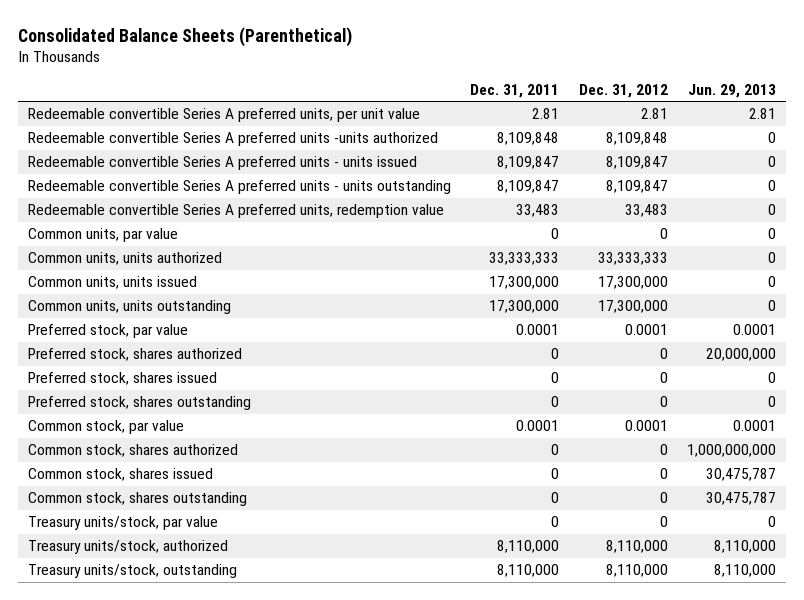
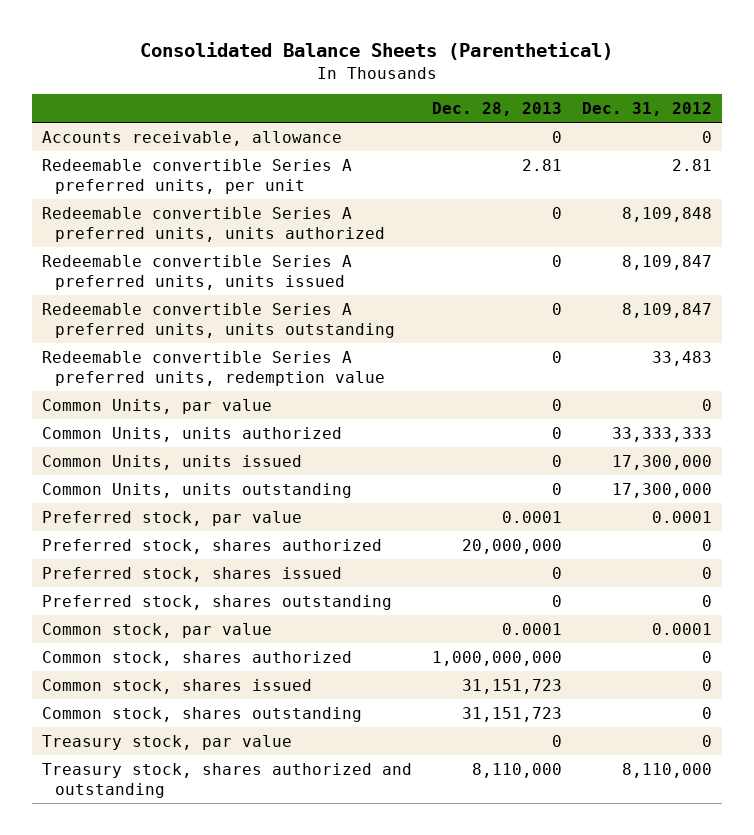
[470,83,560,98] Dec. 31, 2011 -> none
[688,83,777,98] Jun. 29, 2013 -> none
none -> [432,102,563,117] Dec. 28, 2013
none -> [42,130,343,146] Accounts receivable, allowance
[27,108,420,123] Redeemable convertible Series A preferred units, per unit value -> [42,158,353,194] Redeemable convertible Series A preferred units, per unit
[27,132,438,147] Redeemable convertible Series A preferred units -units authorized -> [42,206,385,242] Redeemable convertible Series A preferred units, units authorized
[27,156,417,171] Redeemable convertible Series A preferred units - units issued -> [42,254,353,290] Redeemable convertible Series A preferred units, units issued
[27,180,451,195] Redeemable convertible Series A preferred units - units outstanding -> [42,302,395,338] Redeemable convertible Series A preferred units, units outstanding
[27,228,178,243] Common units, par value -> [42,398,273,414] Common Units, par value
[27,252,222,266] Common units, units authorized -> [42,426,343,442] Common Units, units authorized
[27,276,197,290] Common units, units issued -> [42,454,303,470] Common Units, units issued
[27,300,231,315] Common units, units outstanding -> [42,482,353,498] Common Units, units outstanding
[27,540,228,555] Treasury units/stock, authorized -> none
[27,516,218,531] Treasury units/stock, par value -> [42,734,293,750] Treasury stock, par value
[27,564,237,579] Treasury units/stock, outstanding -> [42,762,413,798] Treasury stock, shares authorized and outstanding

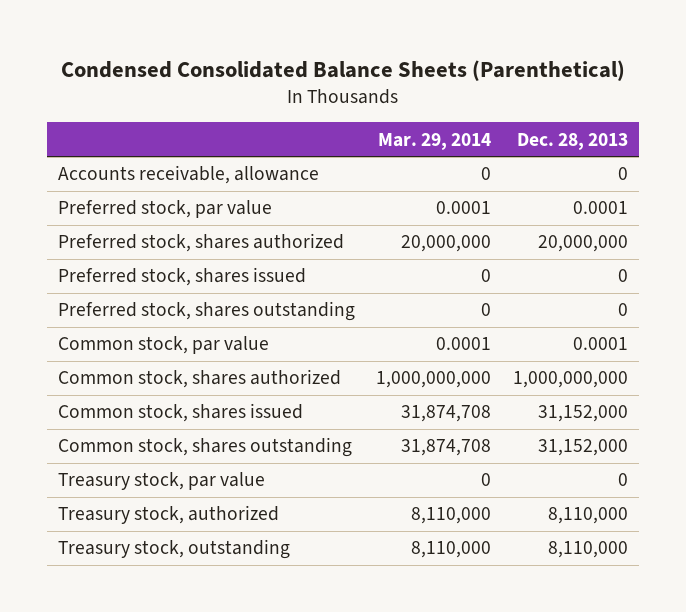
[140,41,614,60] Consolidated Balance Sheets (Parenthetical) -> [60,59,625,81] Condensed Consolidated Balance Sheets (Parenthetical)
[582,102,713,117] Dec. 31, 2012 -> none
none -> [378,132,492,150] Mar. 29, 2014
[42,158,353,194] Redeemable convertible Series A preferred units, per unit -> none
[42,206,385,242] Redeemable convertible Series A preferred units, units authorized -> none
[42,254,353,290] Redeemable convertible Series A preferred units, units issued -> none
[42,302,395,338] Redeemable convertible Series A preferred units, units outstanding -> none
[42,350,385,386] Redeemable convertible Series A preferred units, redemption value -> none
[42,398,273,414] Common Units, par value -> none
[42,426,343,442] Common Units, units authorized -> none
[42,454,303,470] Common Units, units issued -> none
[42,482,353,498] Common Units, units outstanding -> none
[462,678,563,694] 31,151,723 -> [538,405,629,423] 31,152,000
[462,706,563,722] 31,151,723 -> [538,439,629,457] 31,152,000
none -> [57,505,279,525] Treasury stock, authorized
[42,762,413,798] Treasury stock, shares authorized and outstanding -> [57,539,290,560] Treasury stock, outstanding

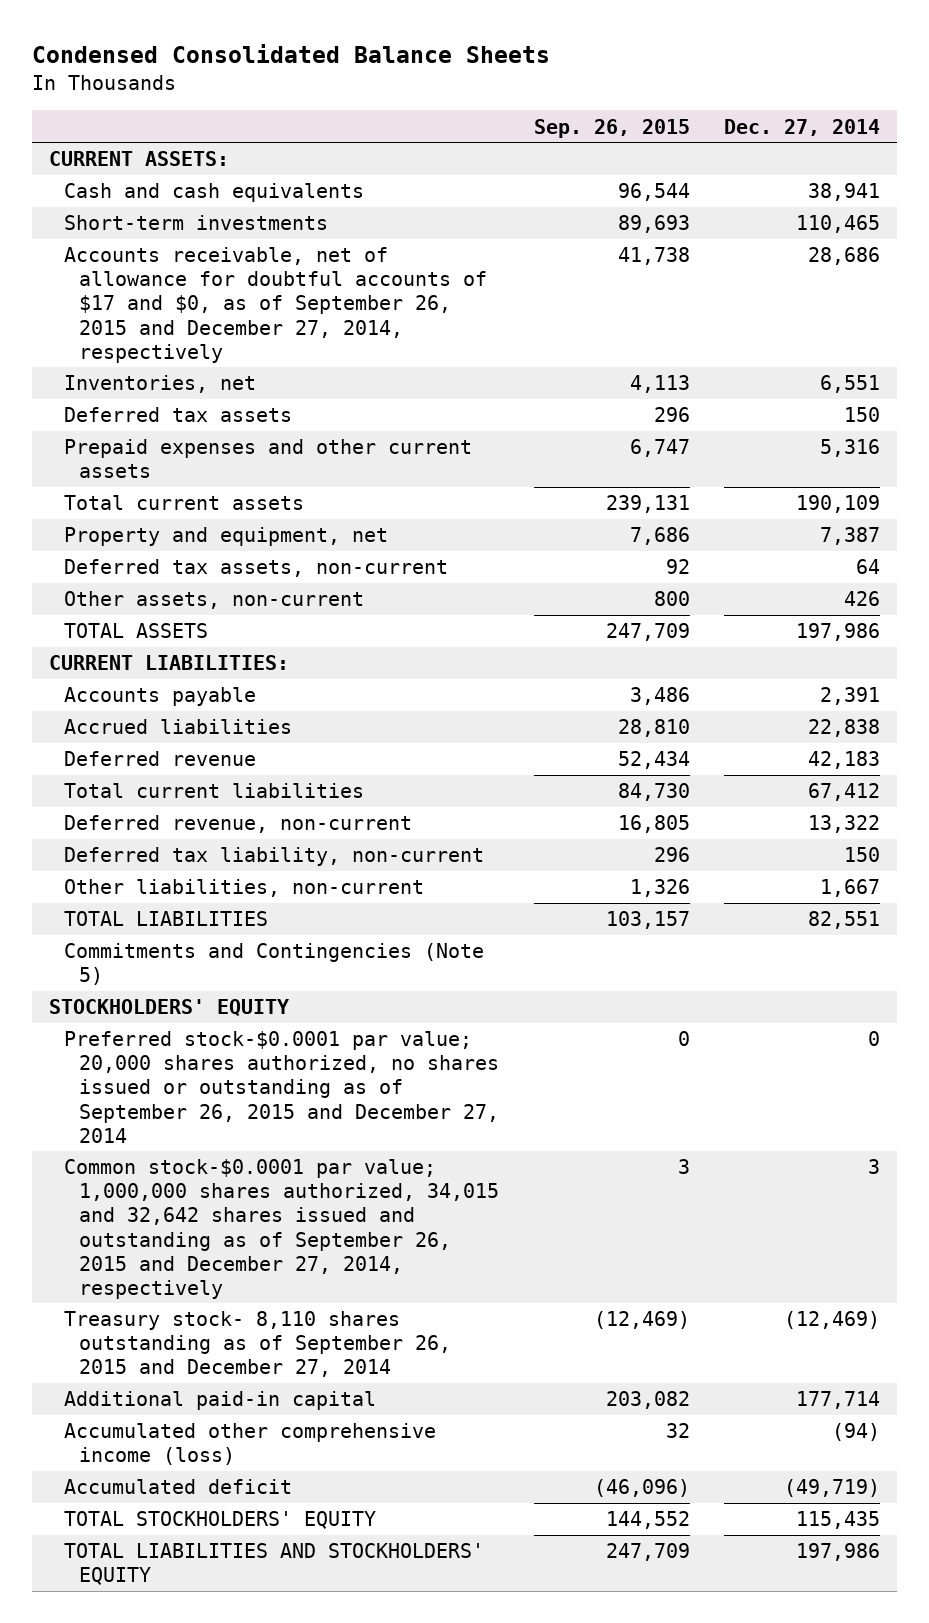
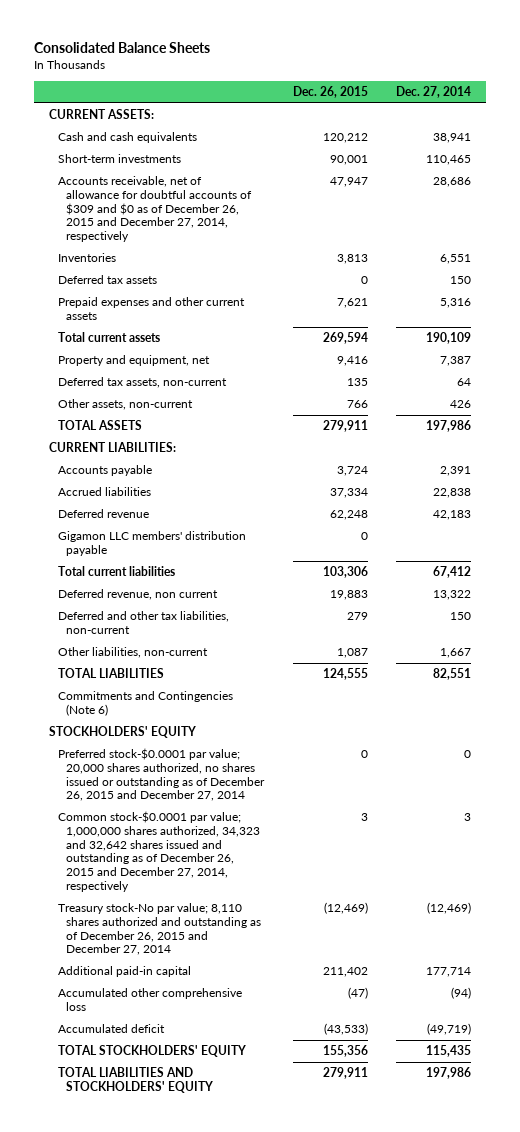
[31,44,550,64] Condensed Consolidated Balance Sheets -> [34,41,211,53] Consolidated Balance Sheets
[533,118,690,138] Sep. 26, 2015 -> none
none -> [292,85,368,98] Dec. 26, 2015
[64,247,488,363] Accounts receivable, net of allowance for doubtful accounts of $17 and $0, as of September 26, 2015 and December 27, 2014, respectively -> [57,176,253,243] Accounts receivable, net of allowance for doubtful accounts of $309 and $0 as of December 26, 2015 and December 27, 2014, respectively
[64,375,257,394] Inventories, net -> [57,253,116,263] Inventories
none -> [57,531,246,556] Gigamon LLC members' distribution payable
[64,815,413,834] Deferred revenue, non-current -> [57,589,218,601] Deferred revenue, non current
[64,847,485,867] Deferred tax liability, non-current -> [57,611,229,634] Deferred and other tax liabilities, non-current
[64,943,485,986] Commitments and Contingencies (Note 5) -> [57,691,233,716] Commitments and Contingencies (Note 6)
[64,1031,500,1143] Preferred stock-$0.0001 par value; 20,000 shares authorized, no shares issued or outstanding as of September 26, 2015 and December 27, 2014 -> [57,748,266,802] Preferred stock-$0.0001 par value; 20,000 shares authorized, no shares issued or outstanding as of December 26, 2015 and December 27, 2014
[64,1159,500,1299] Common stock-$0.0001 par value; 1,000,000 shares authorized, 34,015 and 32,642 shares issued and outstanding as of September 26, 2015 and December 27, 2014, respectively -> [57,811,261,892] Common stock-$0.0001 par value; 1,000,000 shares authorized, 34,323 and 32,642 shares issued and outstanding as of December 26, 2015 and December 27, 2014, respectively
[64,1311,452,1378] Treasury stock- 8,110 shares outstanding as of September 26, 2015 and December 27, 2014 -> [57,903,262,956] Treasury stock-No par value; 8,110 shares authorized and outstanding as of December 26, 2015 and December 27, 2014
[64,1423,437,1466] Accumulated other comprehensive income (loss) -> [57,988,242,1011] Accumulated other comprehensive loss

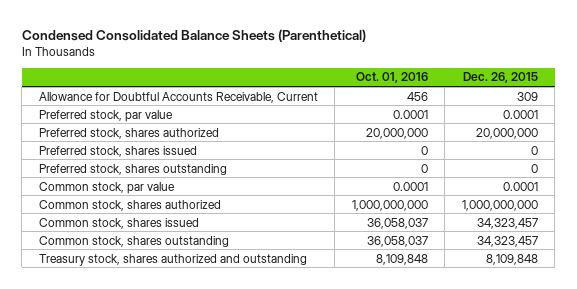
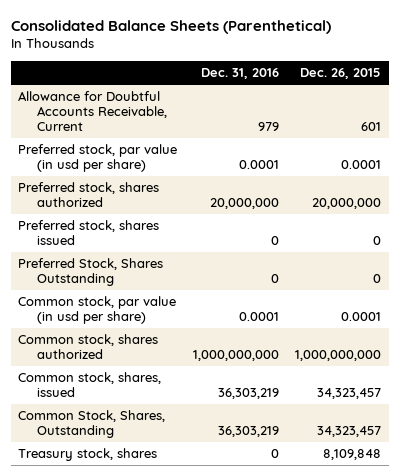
[21,29,366,43] Condensed Consolidated Balance Sheets (Parenthetical) -> [10,19,331,34] Consolidated Balance Sheets (Parenthetical)
[355,72,428,84] Oct. 01, 2016 -> none
none -> [201,68,280,80] Dec. 31, 2016
[516,91,538,101] 309 -> [361,122,382,132] 601
[38,109,173,122] Preferred stock, par value -> [18,143,178,172] Preferred stock, par value (in usd per share)
[38,163,227,175] Preferred stock, shares outstanding -> [18,257,164,286] Preferred Stock, Shares Outstanding
[38,181,175,194] Common stock, par value -> [18,295,177,324] Common stock, par value (in usd per share)
[38,217,199,229] Common stock, shares issued -> [18,371,162,397] Common stock, shares, issued
[38,235,229,247] Common stock, shares outstanding -> [18,409,166,438] Common Stock, Shares, Outstanding
[38,253,307,266] Treasury stock, shares authorized and outstanding -> [18,447,158,461] Treasury stock, shares

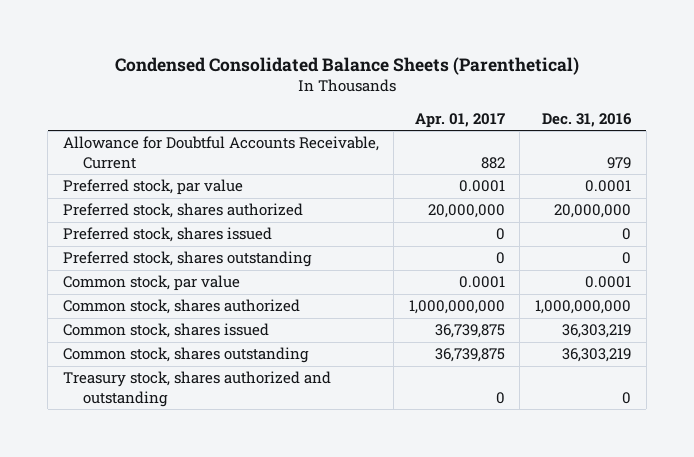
[10,19,331,34] Consolidated Balance Sheets (Parenthetical) -> [114,57,579,76] Condensed Consolidated Balance Sheets (Parenthetical)
[300,68,382,80] Dec. 26, 2015 -> none
none -> [414,112,505,128] Apr. 01, 2017
[18,143,178,172] Preferred stock, par value (in usd per share) -> [62,179,243,196] Preferred stock, par value
[18,257,164,286] Preferred Stock, Shares Outstanding -> [62,251,312,268] Preferred stock, shares outstanding
[18,295,177,324] Common stock, par value (in usd per share) -> [62,275,240,292] Common stock, par value
[18,371,162,397] Common stock, shares, issued -> [62,323,269,339] Common stock, shares issued
[18,409,166,438] Common Stock, Shares, Outstanding -> [62,347,309,364] Common stock, shares outstanding
[18,447,158,461] Treasury stock, shares -> [62,371,331,407] Treasury stock, shares authorized and outstanding

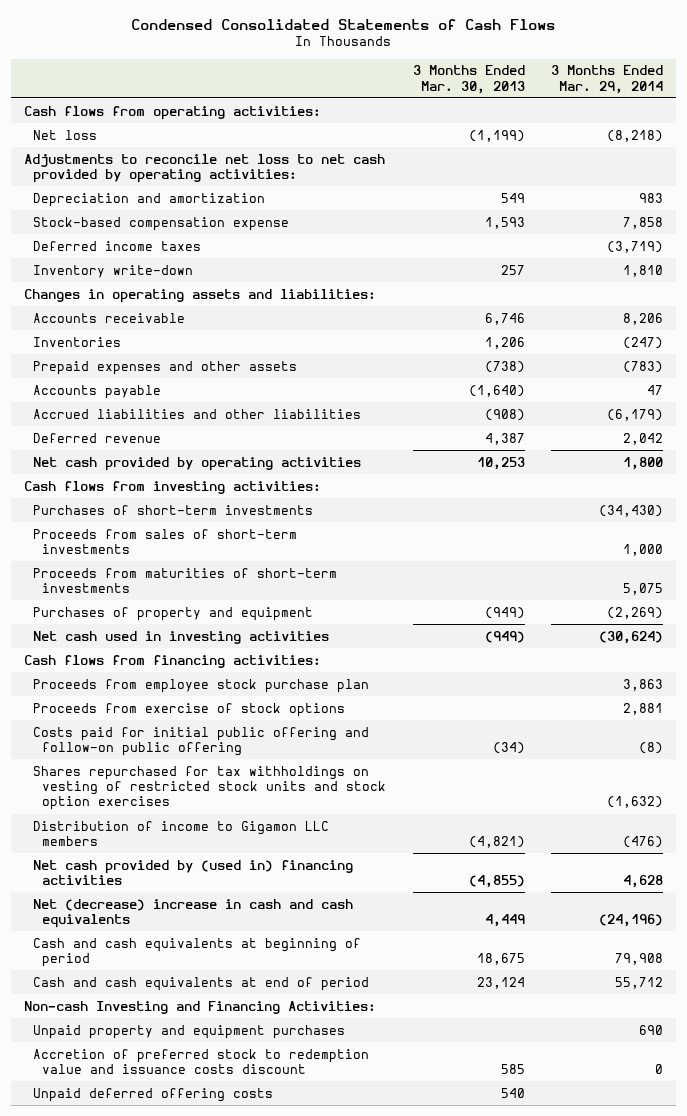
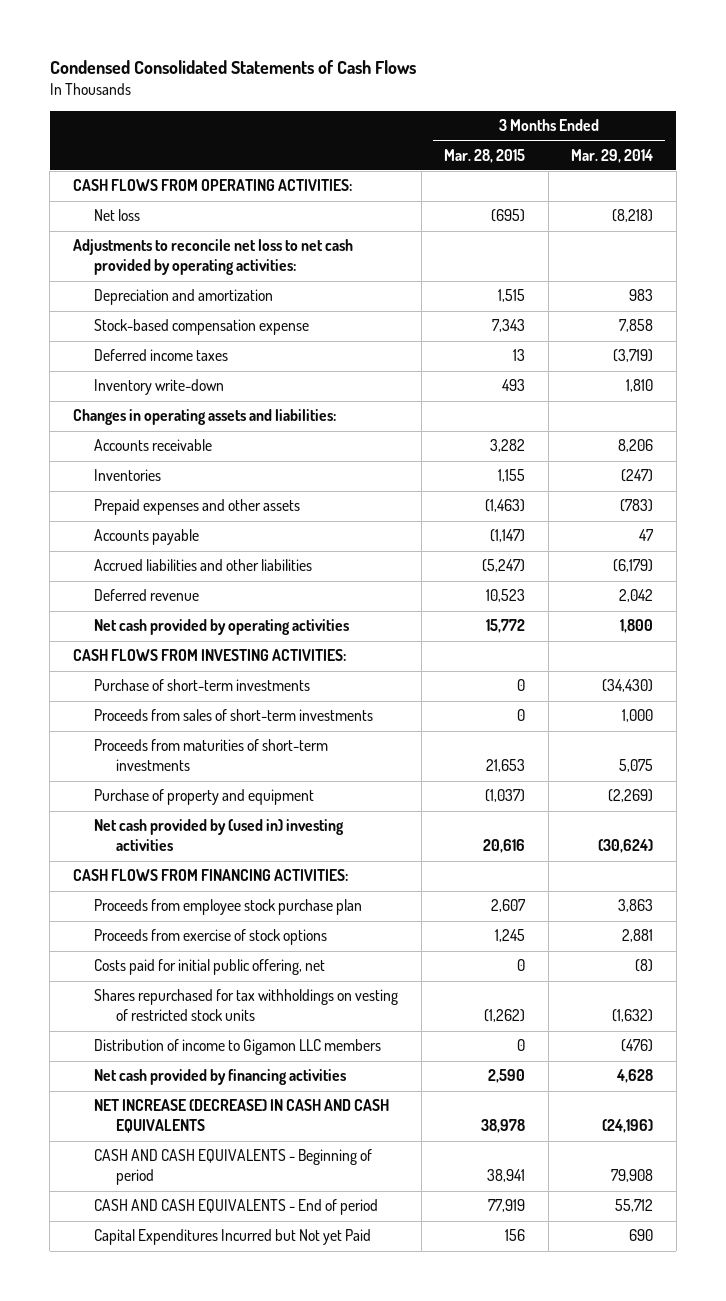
[412,65,525,94] 3 Months Ended Mar. 30, 2013 -> none
none -> [444,148,526,163] Mar. 28, 2015
[23,105,321,120] Cash flows from operating activities: -> [72,179,352,192] CASH FLOWS FROM OPERATING ACTIVITIES:
[23,480,321,494] Cash flows from investing activities: -> [72,649,346,662] CASH FLOWS FROM INVESTING ACTIVITIES:
[33,504,314,515] Purchases of short-term investments -> [94,679,311,692] Purchase of short-term investments
[33,606,314,621] Purchases of property and equipment -> [94,789,315,806] Purchase of property and equipment
[33,630,330,644] Net cash used in investing activities -> [94,819,345,852] Net cash provided by (used in) investing activities
[23,654,321,668] Cash flows from financing activities: -> [72,869,348,882] CASH FLOWS FROM FINANCING ACTIVITIES:
[33,726,370,757] Costs paid for initial public offering and follow-on public offering -> [94,959,326,976] Costs paid for initial public offering, net
[33,765,387,811] Shares repurchased for tax withholdings on vesting of restricted stock units and stock option exercises -> [94,989,399,1022] Shares repurchased for tax withholdings on vesting of restricted stock units
[23,1000,376,1014] Non-cash Investing and Financing Activities: -> none
[33,1048,370,1075] Accretion of preferred stock to redemption value and issuance costs discount -> none
[33,1087,274,1102] Unpaid deferred offering costs -> none
[33,859,354,886] Net cash provided by (used in) financing activities -> [94,1069,347,1086] Net cash provided by financing activities
[33,898,354,929] Net (decrease) increase in cash and cash equivalents -> [94,1099,390,1134] NET INCREASE (DECREASE) IN CASH AND CASH EQUIVALENTS
[33,937,362,968] Cash and cash equivalents at beginning of period -> [94,1149,373,1186] CASH AND CASH EQUIVALENTS - Beginning of period
[33,976,370,991] Cash and cash equivalents at end of period -> [94,1199,379,1216] CASH AND CASH EQUIVALENTS - End of period
[33,1024,346,1039] Unpaid property and equipment purchases -> [94,1229,372,1246] Capital Expenditures Incurred but Not yet Paid

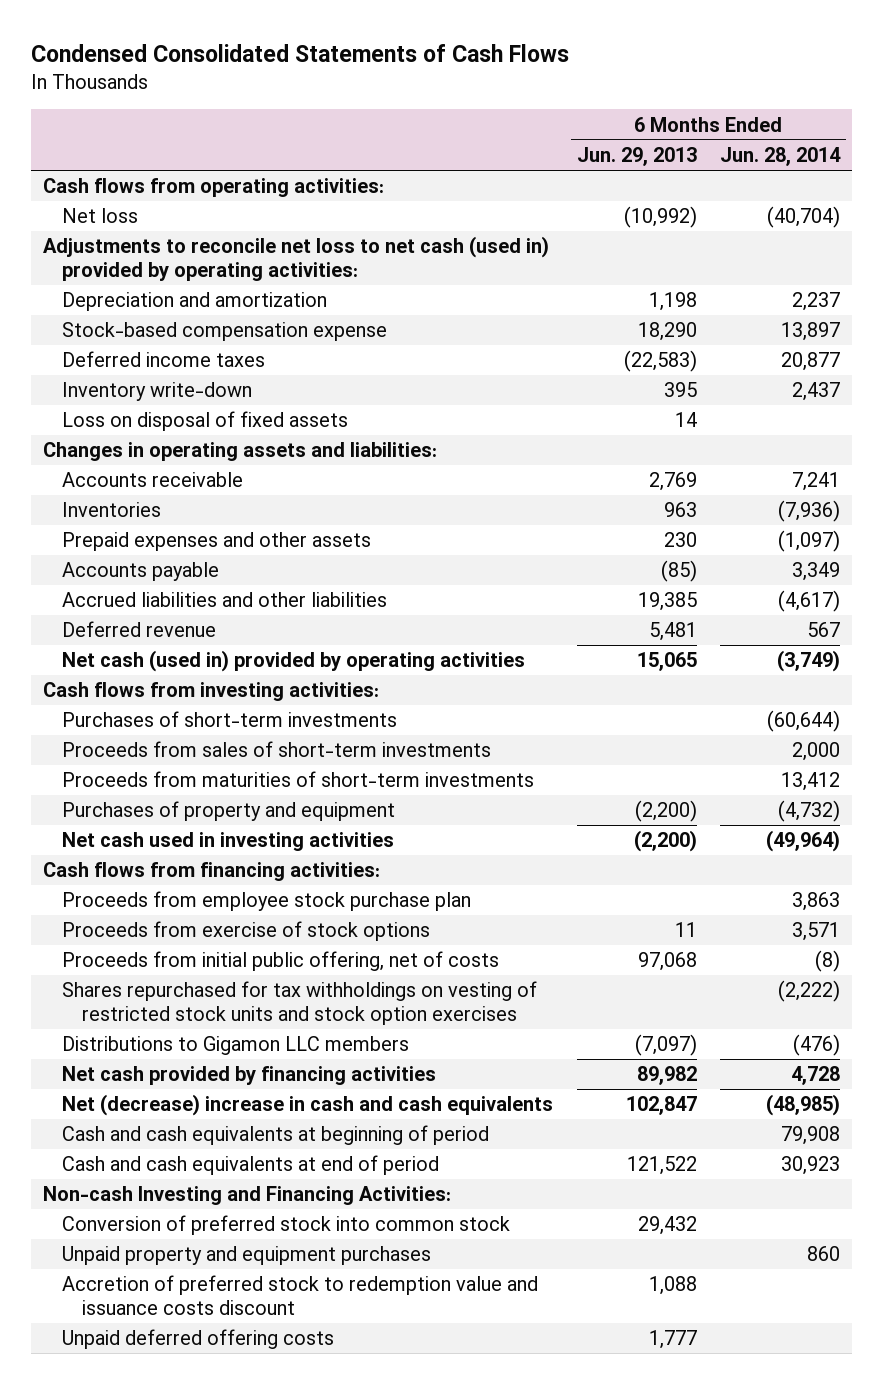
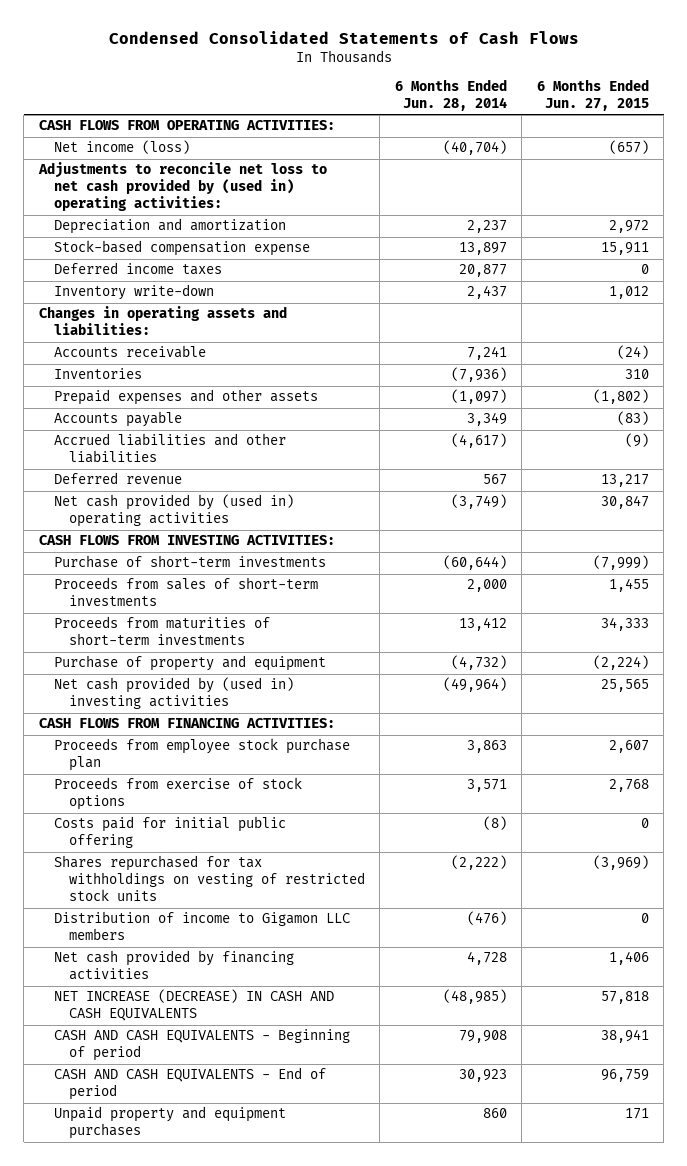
[576,147,697,167] Jun. 29, 2013 -> none
none -> [536,78,649,112] 6 Months Ended Jun. 27, 2015
[42,178,384,198] Cash flows from operating activities: -> [38,120,335,131] CASH FLOWS FROM OPERATING ACTIVITIES:
[62,208,139,224] Net loss -> [53,140,190,155] Net income (loss)
[42,236,549,282] Adjustments to reconcile net loss to net cash (used in) provided by operating activities: -> [37,162,327,212] Adjustments to reconcile net loss to net cash provided by (used in) operating activities:
[62,411,349,432] Loss on disposal of fixed assets -> none
[62,650,526,673] Net cash (used in) provided by operating activities -> [53,494,294,528] Net cash provided by (used in) operating activities
[42,682,379,702] Cash flows from investing activities: -> [38,535,335,546] CASH FLOWS FROM INVESTING ACTIVITIES:
[62,711,398,728] Purchases of short-term investments -> [53,555,326,569] Purchase of short-term investments
[62,801,396,822] Purchases of property and equipment -> [53,655,326,672] Purchase of property and equipment
[62,832,395,852] Net cash used in investing activities -> [53,677,294,710] Net cash provided by (used in) investing activities
[42,862,380,882] Cash flows from financing activities: -> [38,718,335,729] CASH FLOWS FROM FINANCING ACTIVITIES:
[62,951,500,972] Proceeds from initial public offering, net of costs -> none
none -> [53,816,286,849] Costs paid for initial public offering
[62,981,538,1026] Shares repurchased for tax withholdings on vesting of restricted stock units and stock option exercises -> [53,855,365,902] Shares repurchased for tax withholdings on vesting of restricted stock units
[62,1036,410,1056] Distributions to Gigamon LLC members -> [53,911,350,941] Distribution of income to Gigamon LLC members
[42,1186,451,1206] Non-cash Investing and Financing Activities: -> none
[62,1215,511,1236] Conversion of preferred stock into common stock -> none
[62,1094,554,1117] Net (decrease) increase in cash and cash equivalents -> [53,989,334,1022] NET INCREASE (DECREASE) IN CASH AND CASH EQUIVALENTS
[62,1125,490,1146] Cash and cash equivalents at beginning of period -> [53,1029,350,1062] CASH AND CASH EQUIVALENTS - Beginning of period
[62,1155,440,1176] Cash and cash equivalents at end of period -> [53,1067,326,1101] CASH AND CASH EQUIVALENTS - End of period
[62,1275,539,1316] Accretion of preferred stock to redemption value and issuance costs discount -> none
[62,1329,335,1350] Unpaid deferred offering costs -> none

